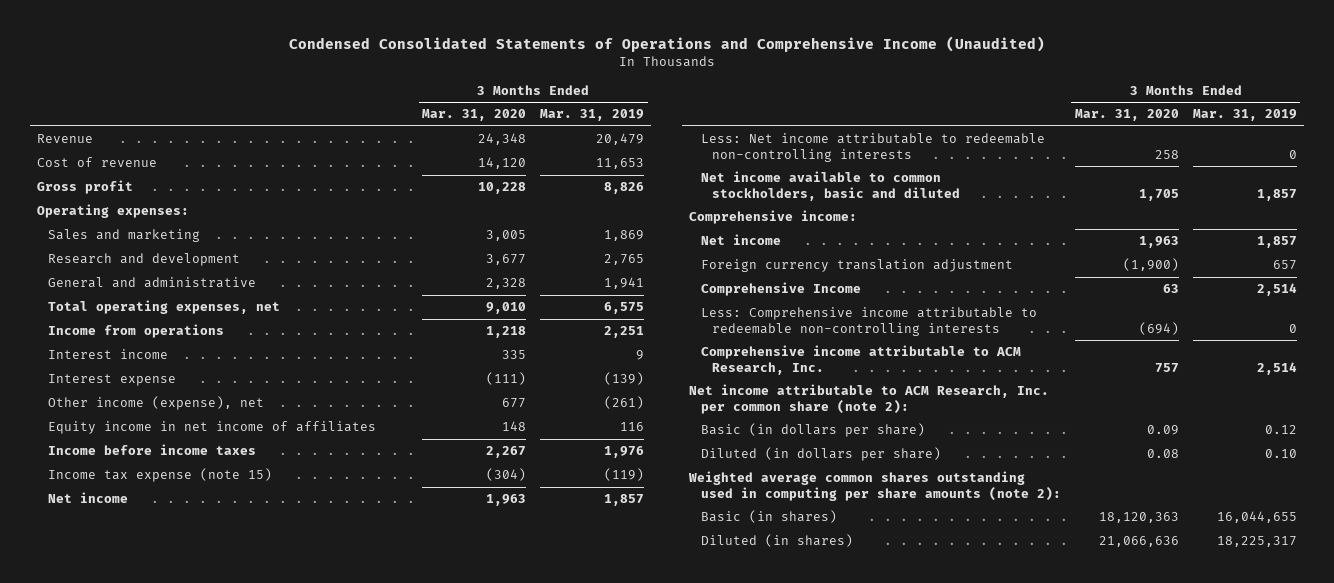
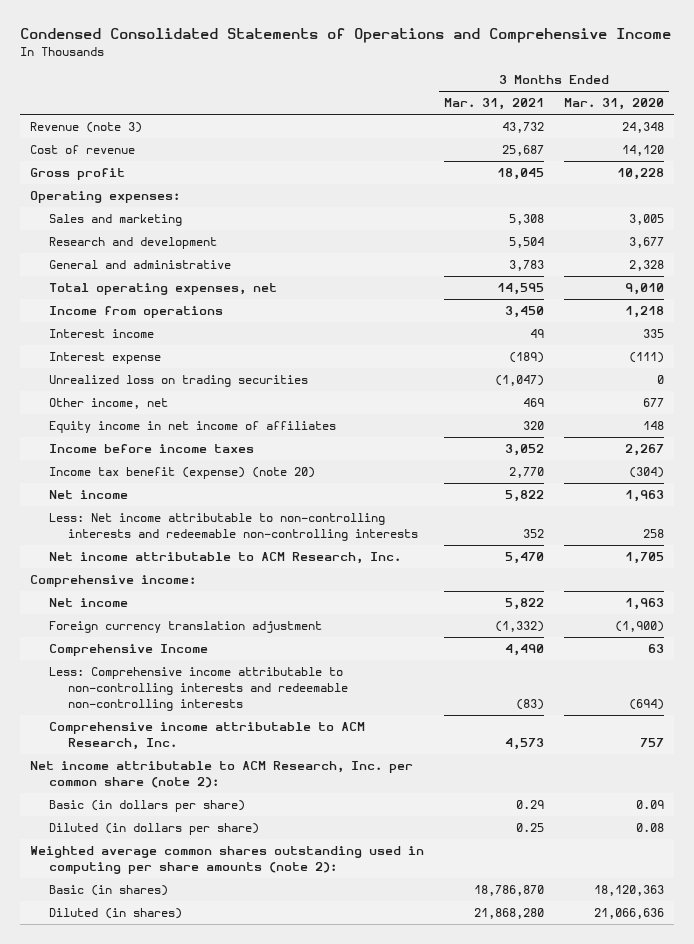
[288,36,1045,53] Condensed Consolidated Statements of Operations and Comprehensive Income (Unaudited) -> [20,28,672,44] Condensed Consolidated Statements of Operations and Comprehensive Income
[540,109,645,122] Mar. 31, 2019 -> none
none -> [444,98,545,111] Mar. 31, 2021
[37,134,94,144] Revenue -> [30,122,143,134] Revenue (note 3)
none -> [49,375,309,388] Unrealized loss on trading securities
[48,396,265,411] Other income (expense), net -> [49,398,169,410] Other income, net
[48,468,273,483] Income tax expense (note 15) -> [49,467,316,480] Income tax benefit (expense) (note 20)
[700,133,1045,162] Less: Net income attributable to redeemable non-controlling interests -> [49,513,419,541] Less: Net income attributable to non-controlling interests and redeemable non-controlling interests
[700,171,960,201] Net income available to common stockholders, basic and diluted -> [49,552,402,565] Net income attributable to ACM Research, Inc.
[700,307,1037,336] Less: Comprehensive income attributable to redeemable non-controlling interests -> [49,667,349,711] Less: Comprehensive income attributable to non-controlling interests and redeemable non-controlling interests

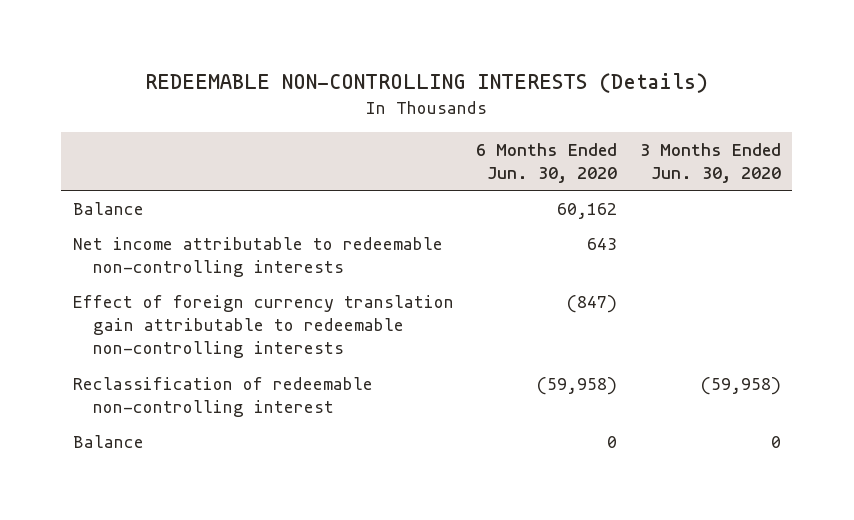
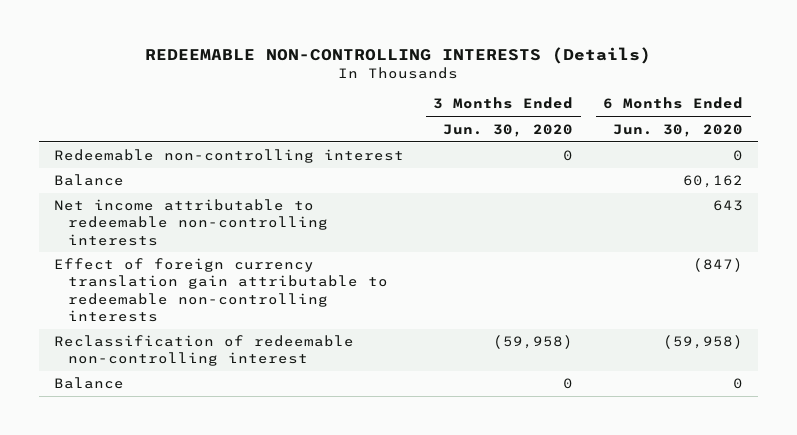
none -> [53,149,404,164] Redeemable non-controlling interest

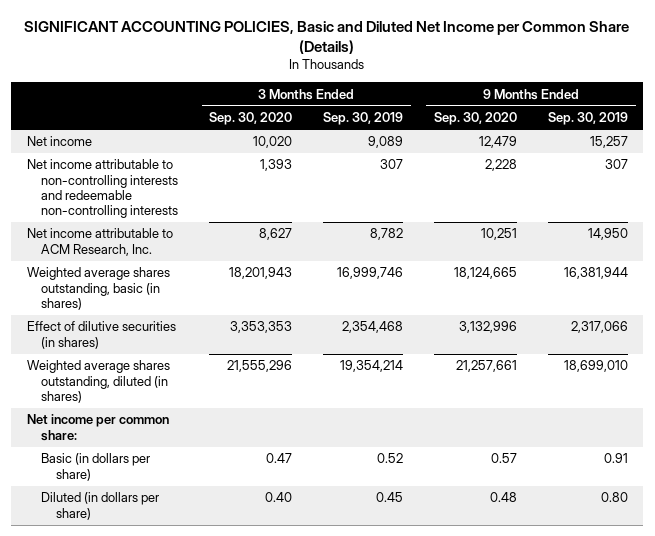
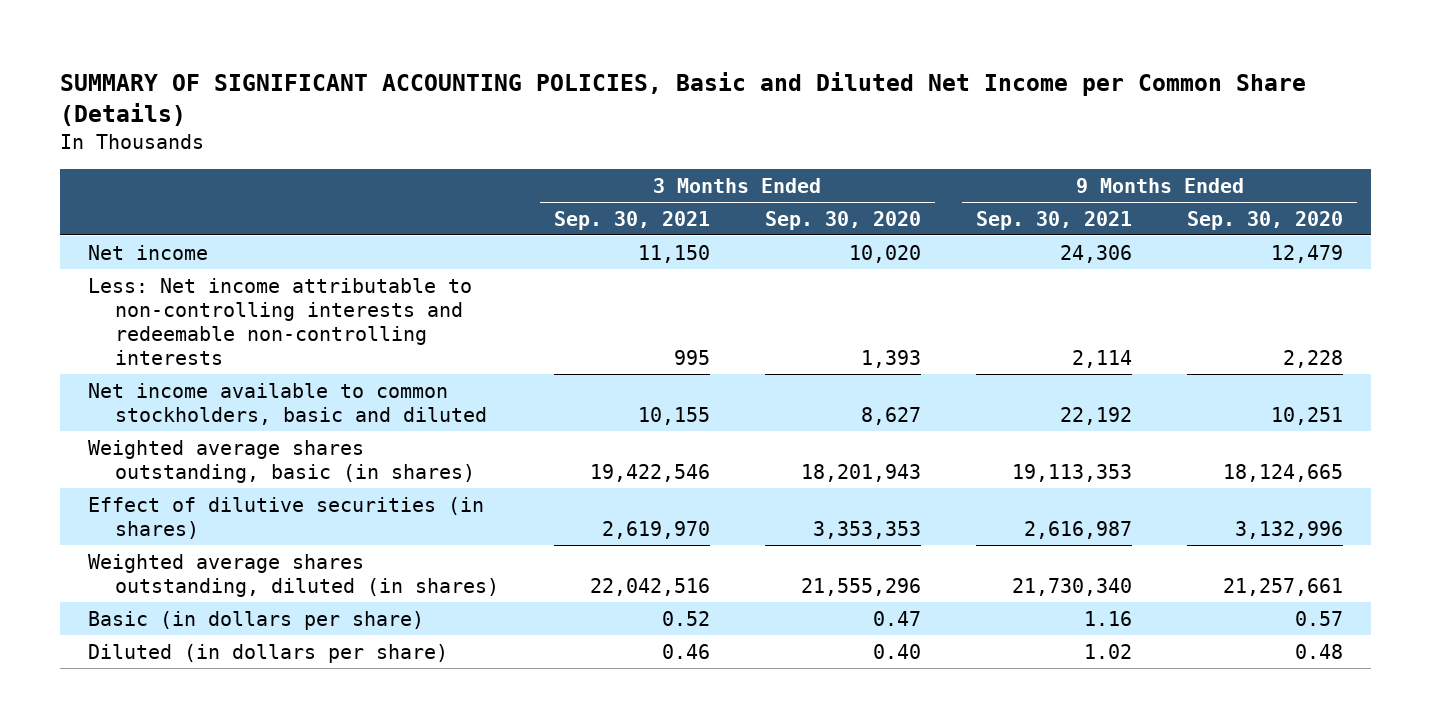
[24,20,630,54] SIGNIFICANT ACCOUNTING POLICIES, Basic and Diluted Net Income per Common Share (Details) -> [60,72,1307,127] SUMMARY OF SIGNIFICANT ACCOUNTING POLICIES, Basic and Diluted Net Income per Common Share (Details)
[323,112,404,126] Sep. 30, 2019 -> none
[547,112,628,126] Sep. 30, 2019 -> none
none -> [553,210,710,230] Sep. 30, 2021
none -> [976,210,1133,230] Sep. 30, 2021
[26,159,179,219] Net income attributable to non-controlling interests and redeemable non-controlling interests -> [87,277,472,365] Less: Net income attributable to non-controlling interests and redeemable non-controlling interests
[26,228,173,256] Net income attributable to ACM Research, Inc. -> [87,382,487,425] Net income available to common stockholders, basic and diluted
[26,414,169,441] Net income per common share: -> none

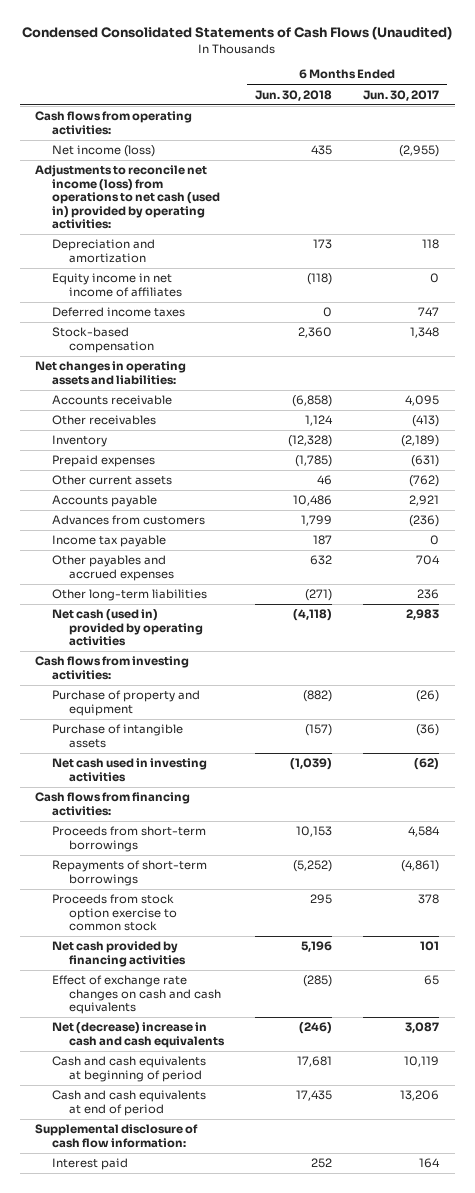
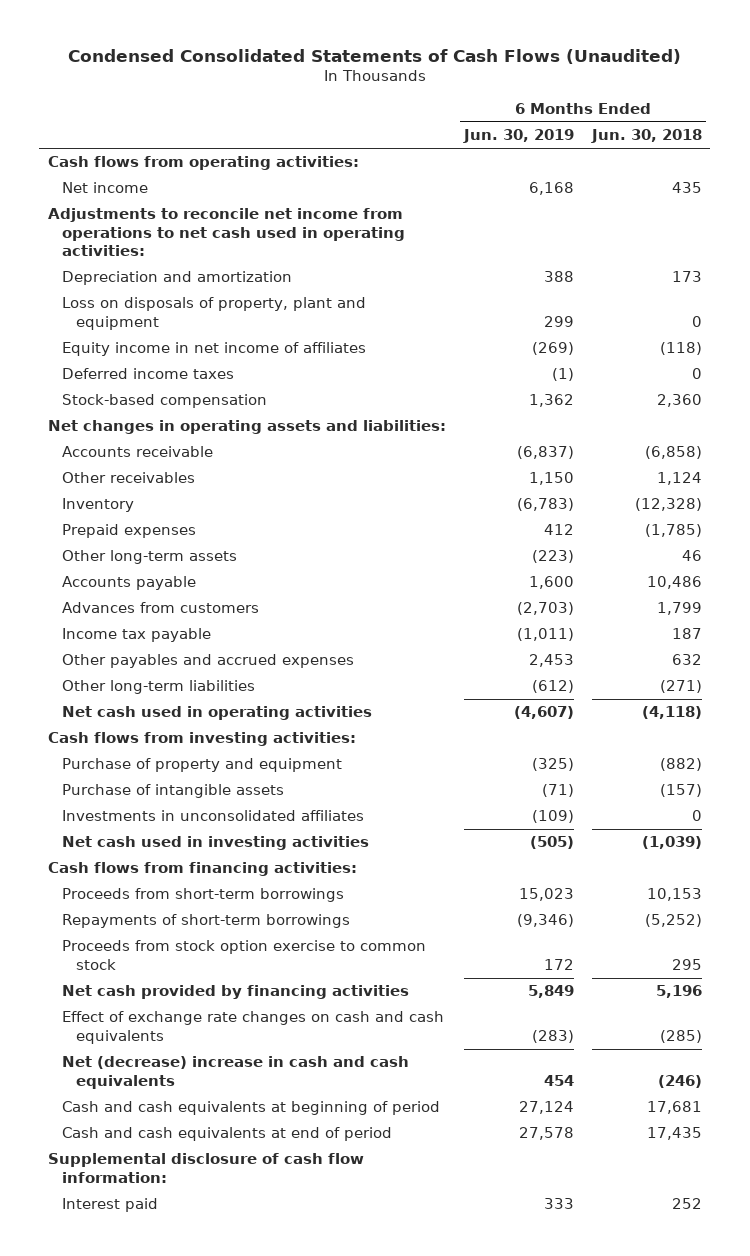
[363,89,440,101] Jun. 30, 2017 -> none
none -> [462,129,574,144] Jun. 30, 2019
[52,145,156,158] Net income (loss) -> [62,182,149,194] Net income
[35,165,221,229] Adjustments to reconcile net income (loss) from operations to net cash (used in) provided by operating activities: -> [48,208,406,257] Adjustments to reconcile net income from operations to net cash used in operating activities:
none -> [62,297,367,330] Loss on disposals of property, plant and equipment
[52,475,173,486] Other current assets -> none
none -> [62,550,238,565] Other long-term assets
[52,609,203,647] Net cash (used in) provided by operating activities -> [62,706,373,721] Net cash used in operating activities
none -> [62,810,365,822] Investments in unconsolidated affiliates

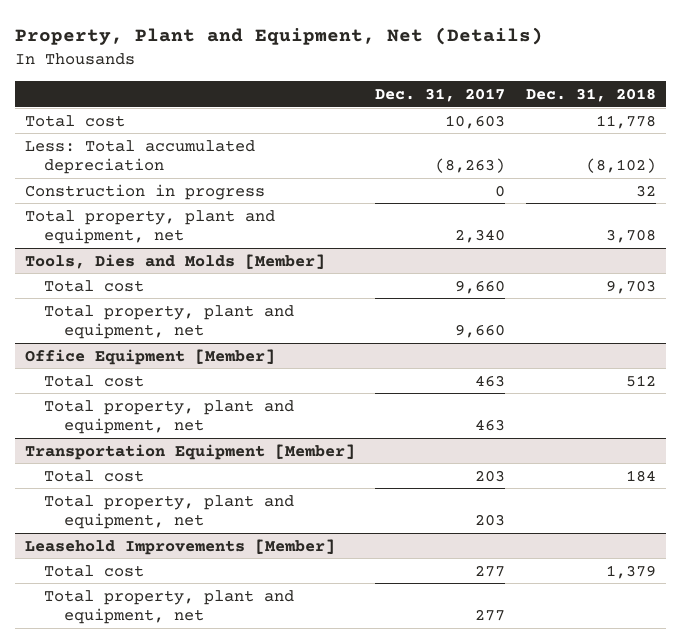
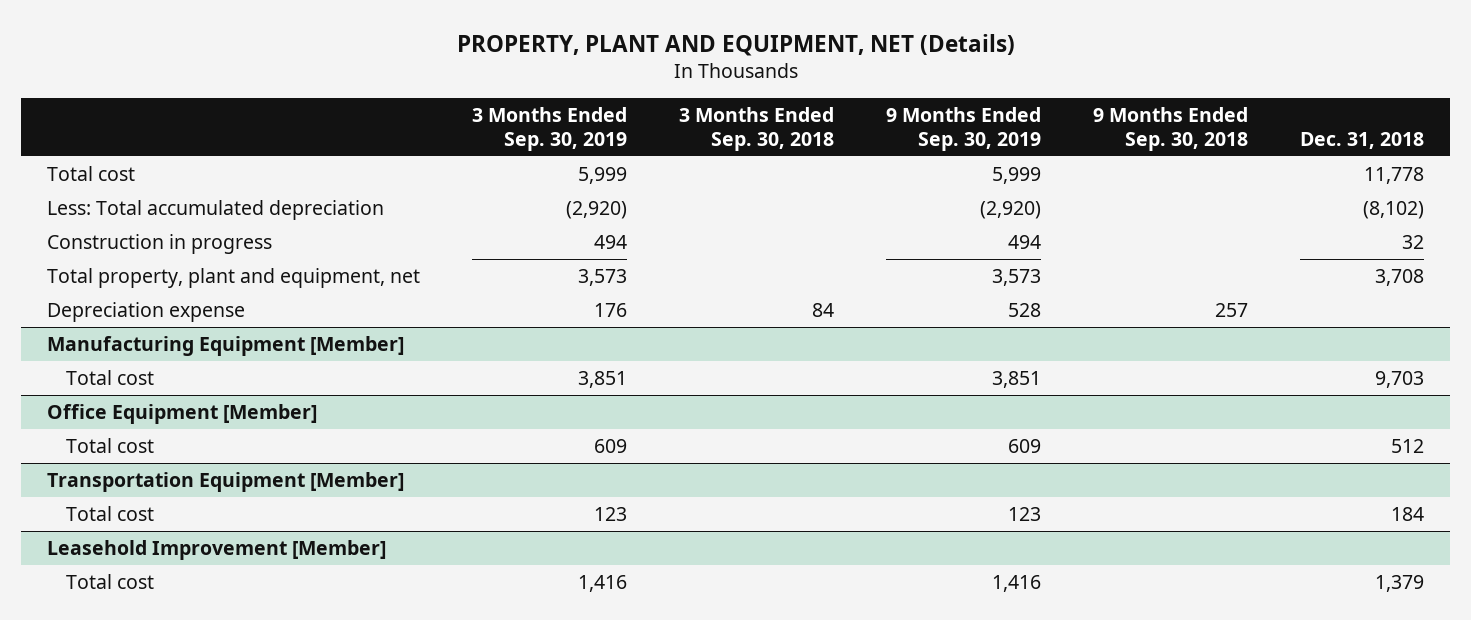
[14,27,543,46] Property, Plant and Equipment, Net (Details) -> [456,33,1015,56] PROPERTY, PLANT AND EQUIPMENT, NET (Details)
[375,87,506,102] Dec. 31, 2017 -> none
none -> [472,106,628,151] 3 Months Ended Sep. 30, 2019
none -> [679,106,835,151] 3 Months Ended Sep. 30, 2018
none -> [886,106,1042,151] 9 Months Ended Sep. 30, 2019
none -> [1093,106,1249,151] 9 Months Ended Sep. 30, 2018
[24,253,325,269] Tools, Dies and Molds [Member] -> none
none -> [47,301,246,322] Depreciation expense
none -> [47,335,405,356] Manufacturing Equipment [Member]
[44,304,295,340] Total property, plant and equipment, net -> none
[44,399,295,435] Total property, plant and equipment, net -> none
[44,494,295,530] Total property, plant and equipment, net -> none
[24,538,335,555] Leasehold Improvements [Member] -> [47,539,387,560] Leasehold Improvement [Member]
[44,589,295,625] Total property, plant and equipment, net -> none

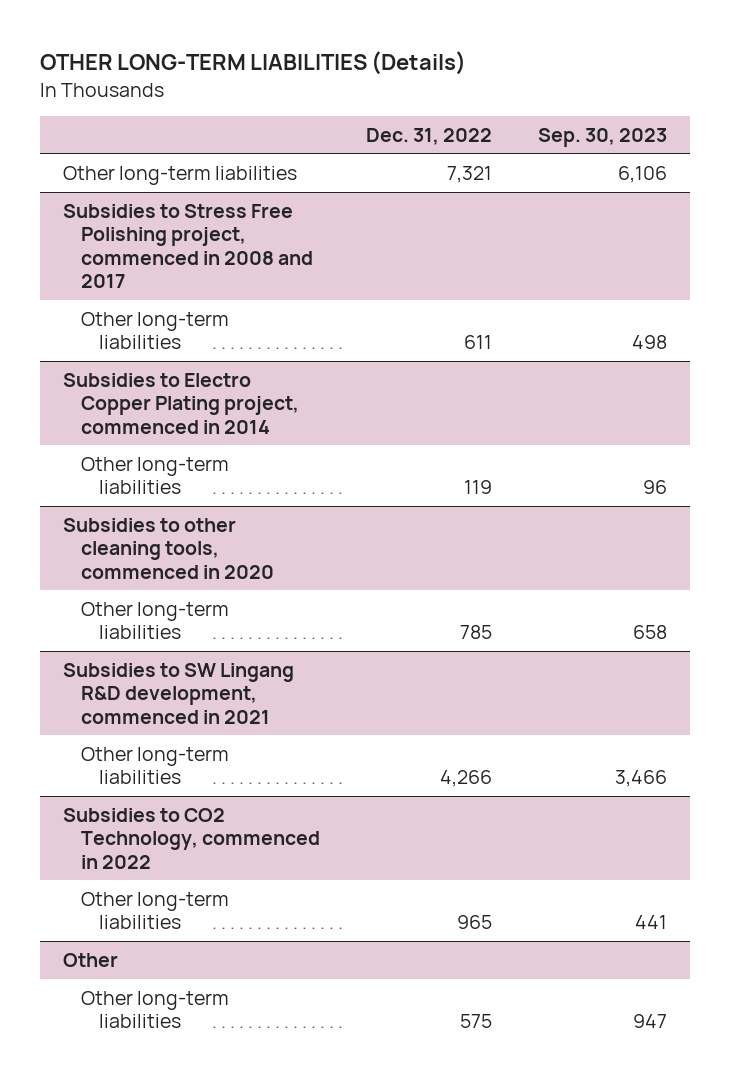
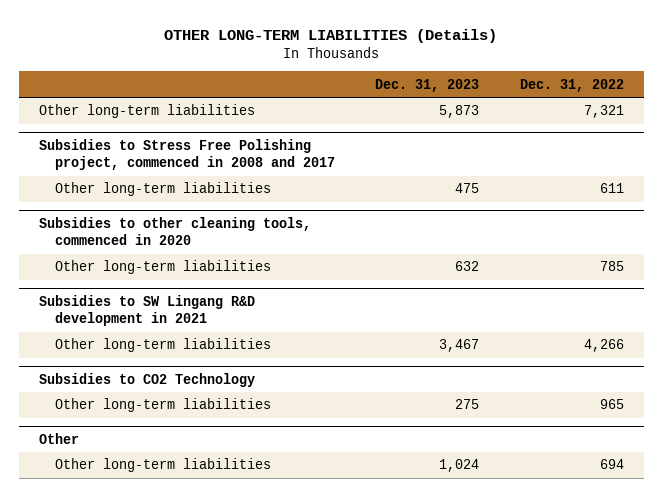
[538,127,668,147] Sep. 30, 2023 -> none
none -> [375,78,480,92] Dec. 31, 2023
[63,372,300,434] Subsidies to Electro Copper Plating project, commenced in 2014 -> none
[81,456,230,495] Other long-term liabilities -> none
[63,662,295,724] Subsidies to SW Lingang R&D development, commenced in 2021 -> [38,295,255,327] Subsidies to SW Lingang R&D development in 2021
[63,807,321,869] Subsidies to CO2 Technology, commenced in 2022 -> [38,373,255,388] Subsidies to CO2 Technology
[460,1014,493,1029] 575 -> [599,459,624,470] 694

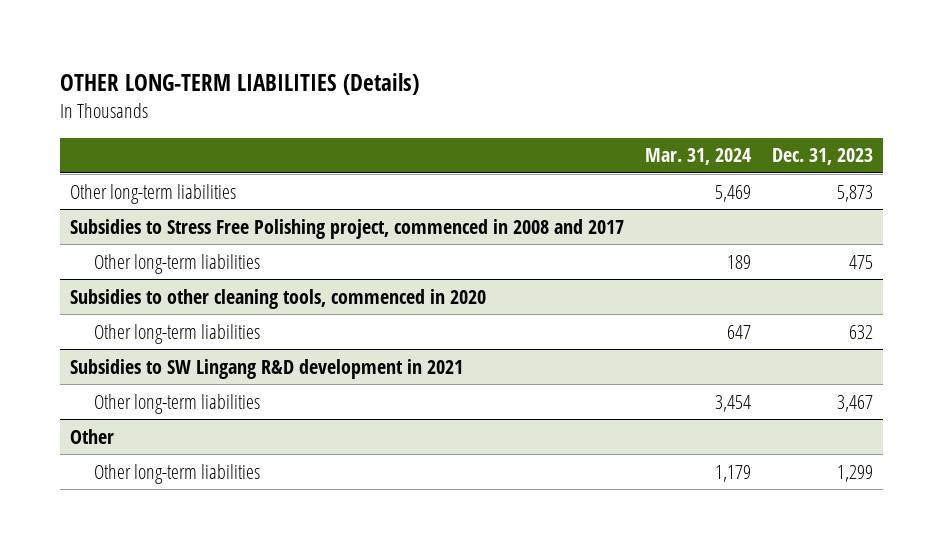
[519,78,624,92] Dec. 31, 2022 -> none
none -> [644,148,751,166] Mar. 31, 2024
[38,373,255,388] Subsidies to CO2 Technology -> none
[54,398,271,413] Other long-term liabilities -> none
[439,459,480,473] 1,024 -> [836,464,873,482] 1,299

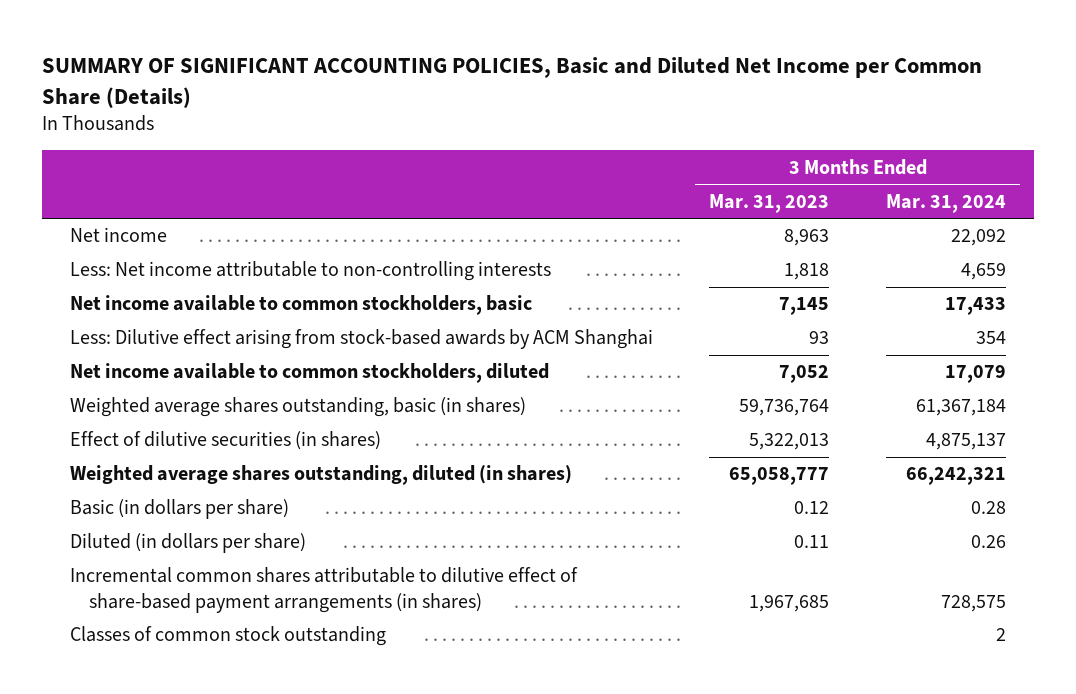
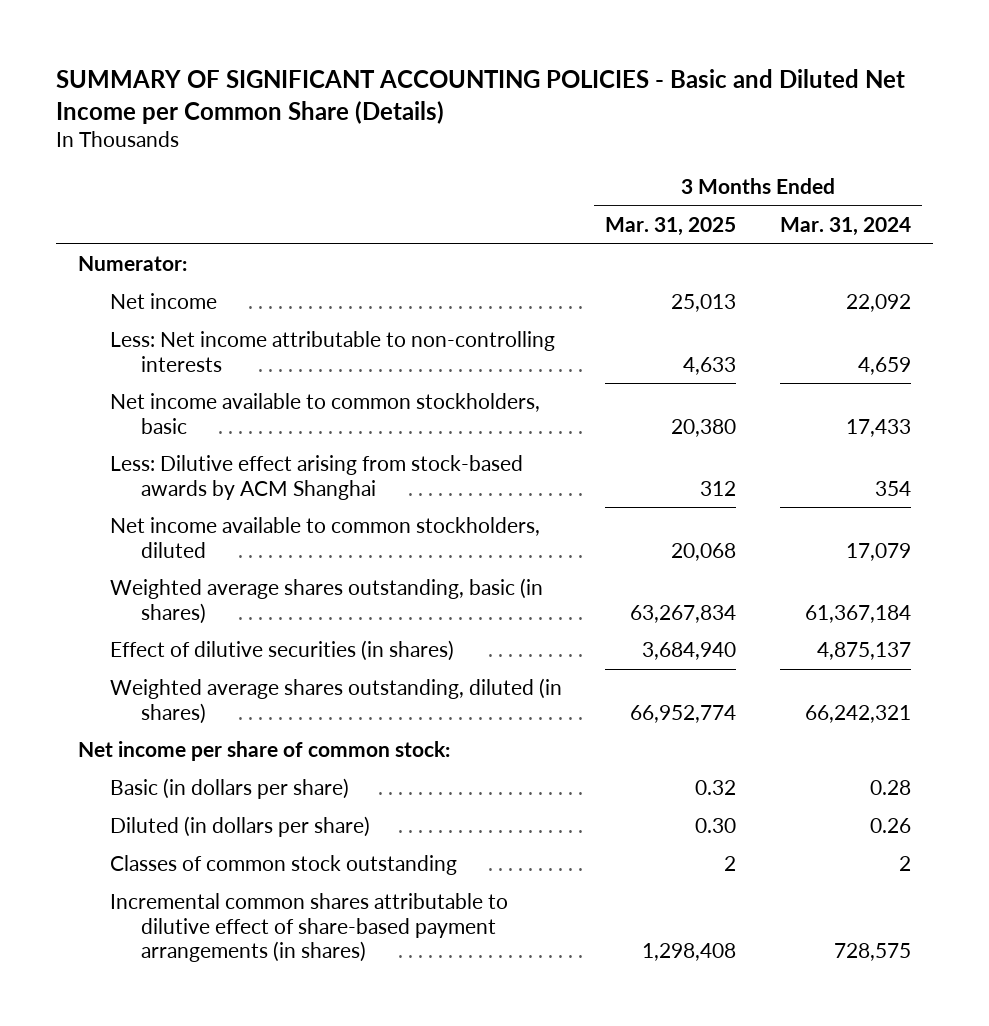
[42,57,983,108] SUMMARY OF SIGNIFICANT ACCOUNTING POLICIES, Basic and Diluted Net Income per Common Share (Details) -> [56,69,906,124] SUMMARY OF SIGNIFICANT ACCOUNTING POLICIES - Basic and Diluted Net Income per Common Share (Details)
[709,193,830,213] Mar. 31, 2023 -> none
none -> [605,217,737,237] Mar. 31, 2025
none -> [78,256,188,272] Numerator:
none -> [78,741,451,762] Net income per share of common stock:
[70,567,579,613] Incremental common shares attributable to dilutive effect of share-based payment arrangements (in shares) -> [109,893,508,962] Incremental common shares attributable to dilutive effect of share-based payment arrangements (in shares)

